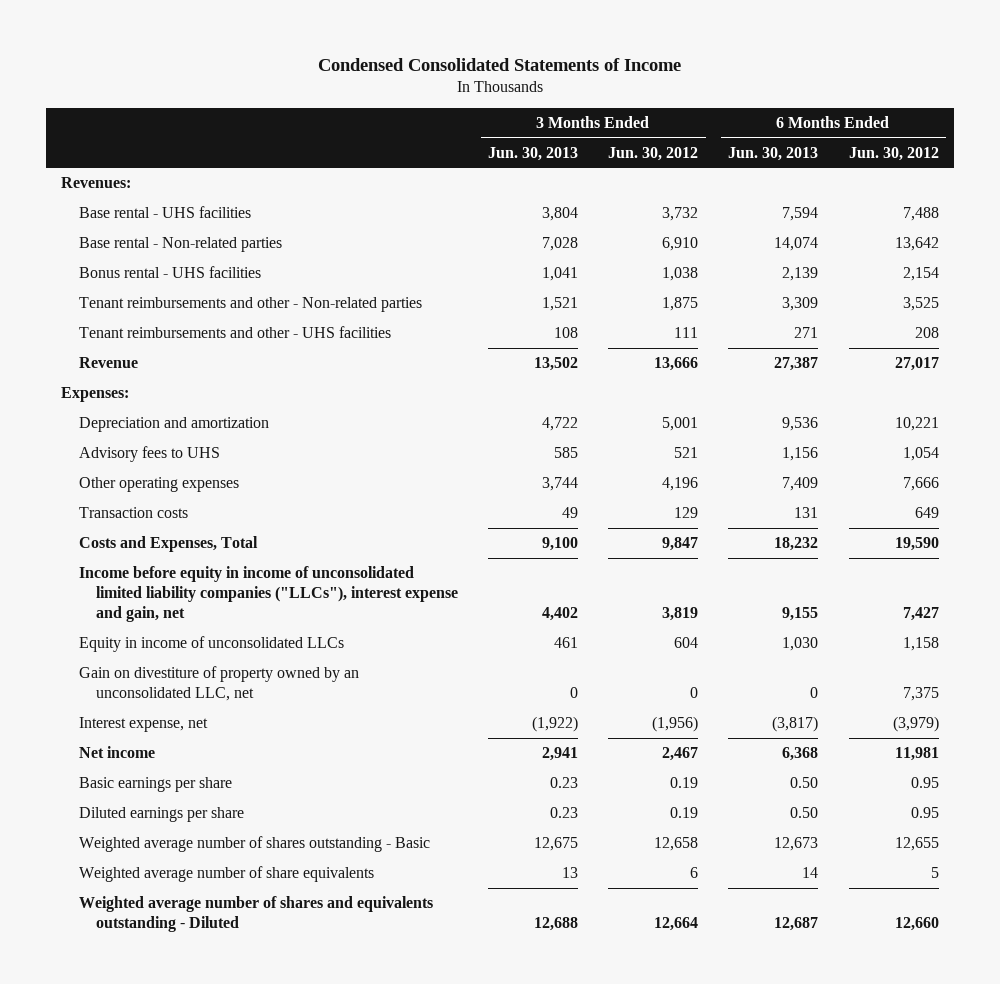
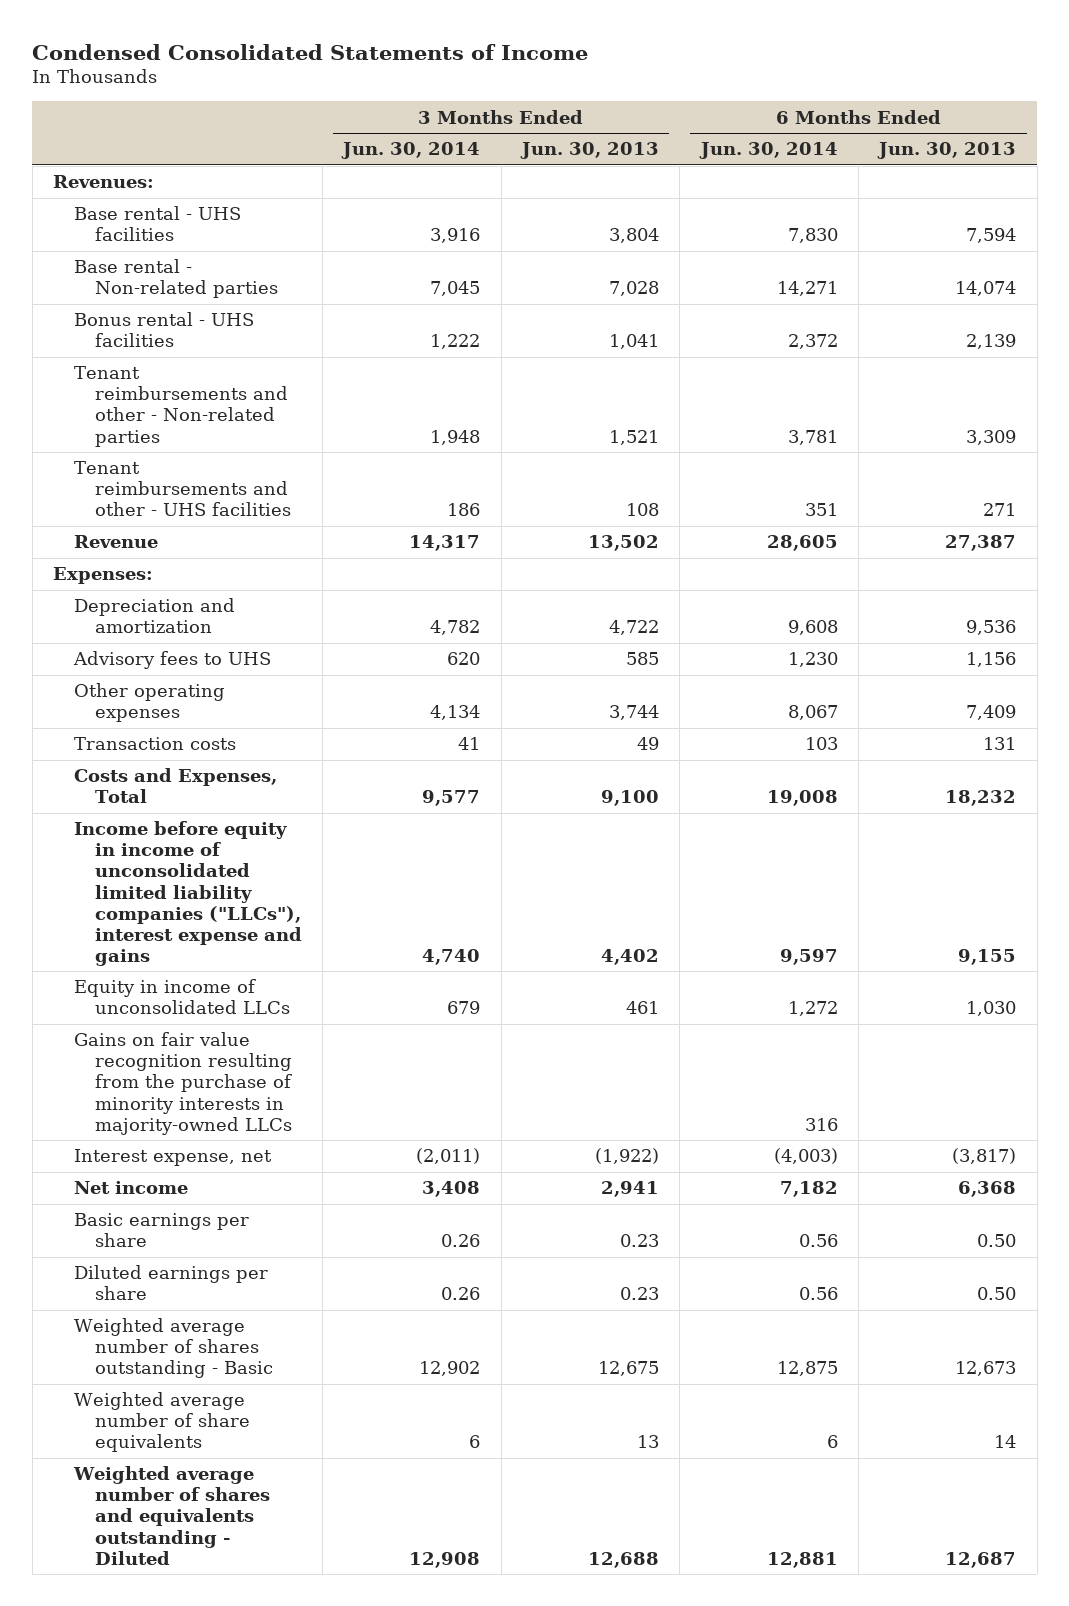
[608,146,699,161] Jun. 30, 2012 -> none
[848,146,939,161] Jun. 30, 2012 -> none
none -> [341,142,481,160] Jun. 30, 2014
none -> [698,142,838,160] Jun. 30, 2014
[78,566,458,623] Income before equity in income of unconsolidated limited liability companies ("LLCs"), interest expense and gain, net -> [73,821,302,966] Income before equity in income of unconsolidated limited liability companies ("LLCs"), interest expense and gains
[78,666,359,702] Gain on divestiture of property owned by an unconsolidated LLC, net -> none
none -> [73,1032,292,1135] Gains on fair value recognition resulting from the purchase of minority interests in majority-owned LLCs

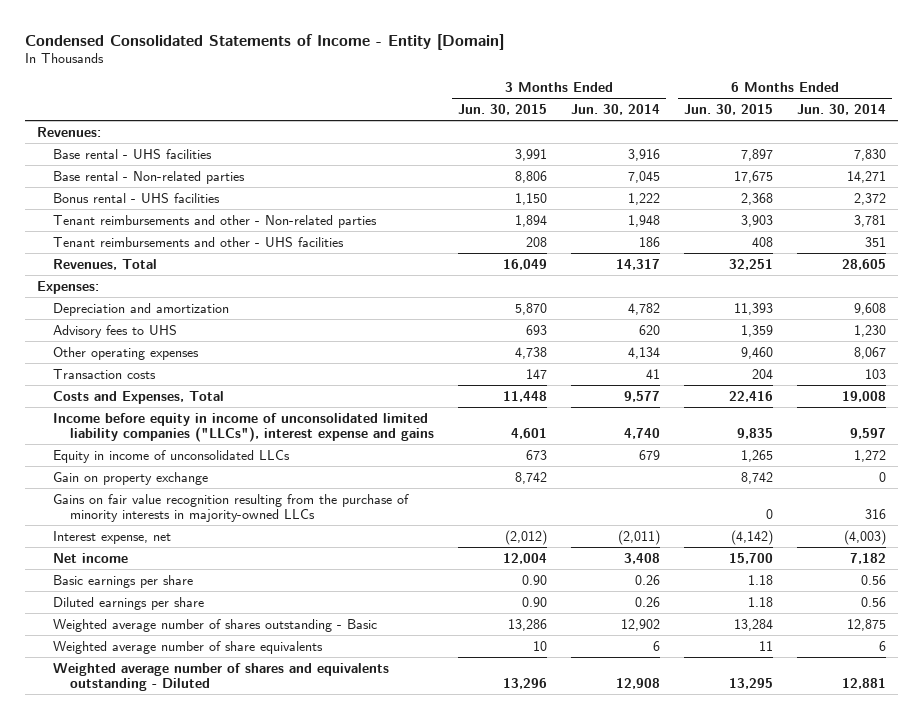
[32,43,589,60] Condensed Consolidated Statements of Income -> [24,33,504,50] Condensed Consolidated Statements of Income - Entity [Domain]
[520,142,660,160] Jun. 30, 2013 -> none
[877,142,1017,160] Jun. 30, 2013 -> none
none -> [457,104,547,116] Jun. 30, 2015
none -> [683,104,773,116] Jun. 30, 2015
[73,535,158,549] Revenue -> [53,258,158,270] Revenues, Total
none -> [53,471,209,485] Gain on property exchange

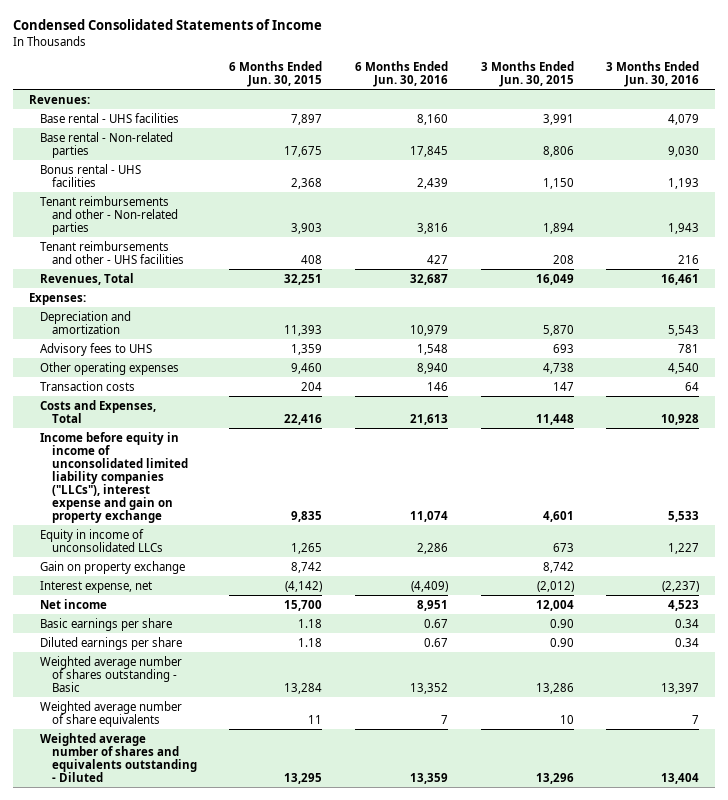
[24,33,504,50] Condensed Consolidated Statements of Income - Entity [Domain] -> [12,19,322,31] Condensed Consolidated Statements of Income
[570,104,660,116] Jun. 30, 2014 -> none
[796,104,886,116] Jun. 30, 2014 -> none
none -> [354,60,448,87] 6 Months Ended Jun. 30, 2016
none -> [606,60,700,87] 3 Months Ended Jun. 30, 2016
[53,412,434,443] Income before equity in income of unconsolidated limited liability companies ("LLCs"), interest expense and gains -> [40,431,188,523] Income before equity in income of unconsolidated limited liability companies ("LLCs"), interest expense and gain on property exchange
[53,493,410,523] Gains on fair value recognition resulting from the purchase of minority interests in majority-owned LLCs -> none

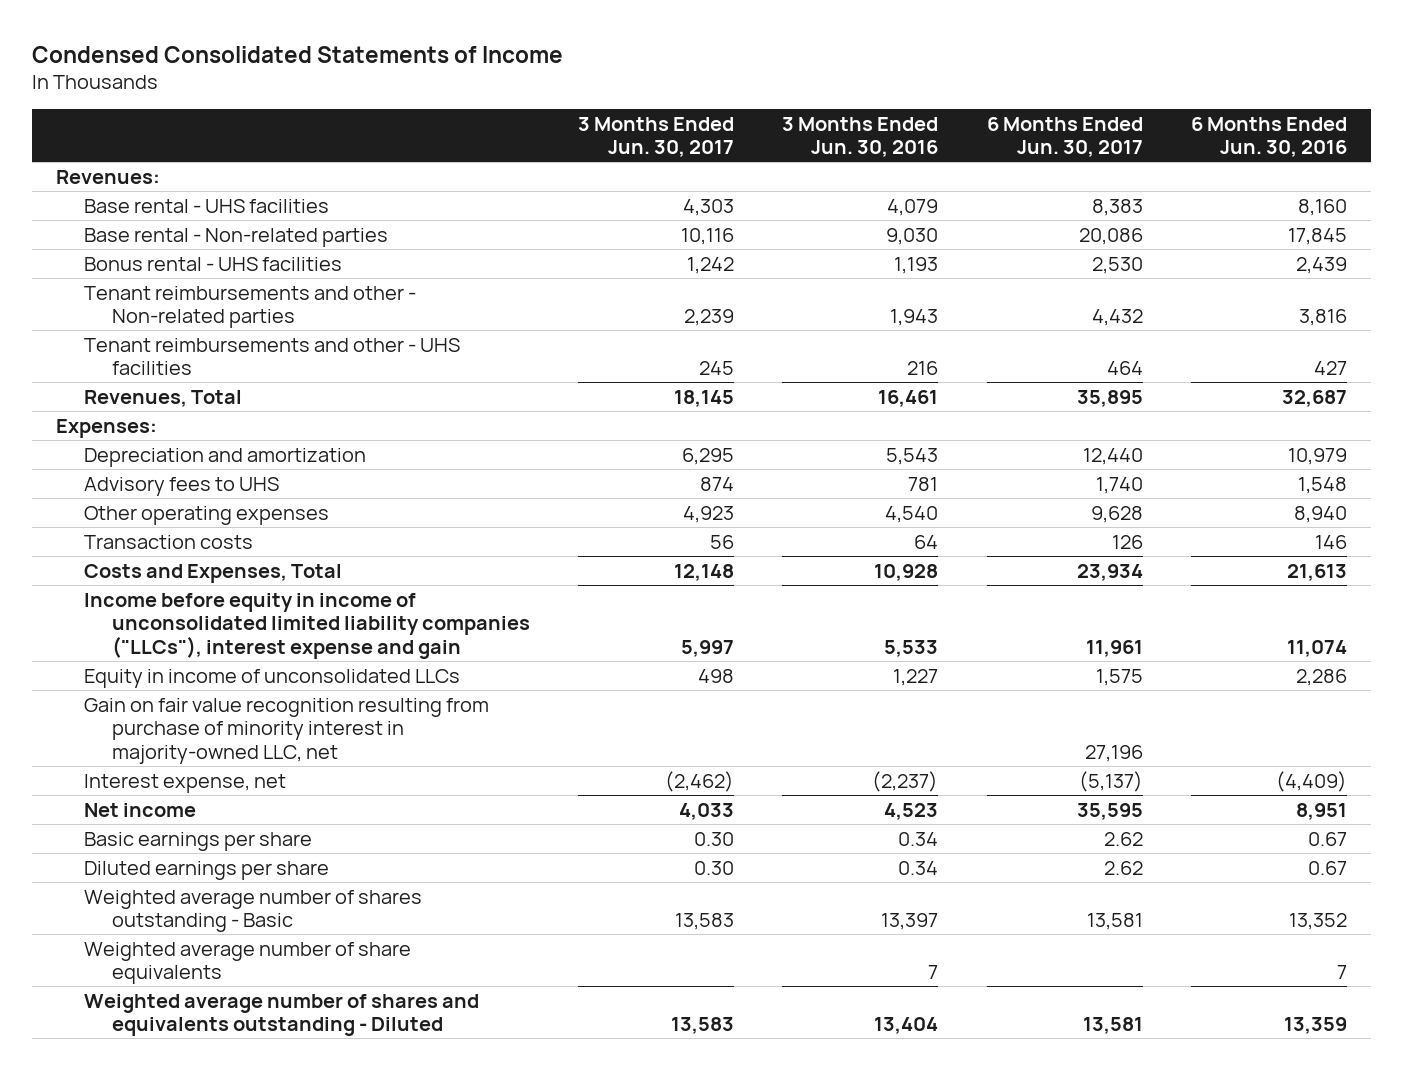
[229,60,323,87] 6 Months Ended Jun. 30, 2015 -> none
[480,60,574,87] 3 Months Ended Jun. 30, 2015 -> none
none -> [577,116,734,158] 3 Months Ended Jun. 30, 2017
none -> [986,116,1143,158] 6 Months Ended Jun. 30, 2017
[40,431,188,523] Income before equity in income of unconsolidated limited liability companies ("LLCs"), interest expense and gain on property exchange -> [83,592,530,659] Income before equity in income of unconsolidated limited liability companies ("LLCs"), interest expense and gain
[40,560,186,574] Gain on property exchange -> none
none -> [83,697,489,764] Gain on fair value recognition resulting from purchase of minority interest in majority-owned LLC, net

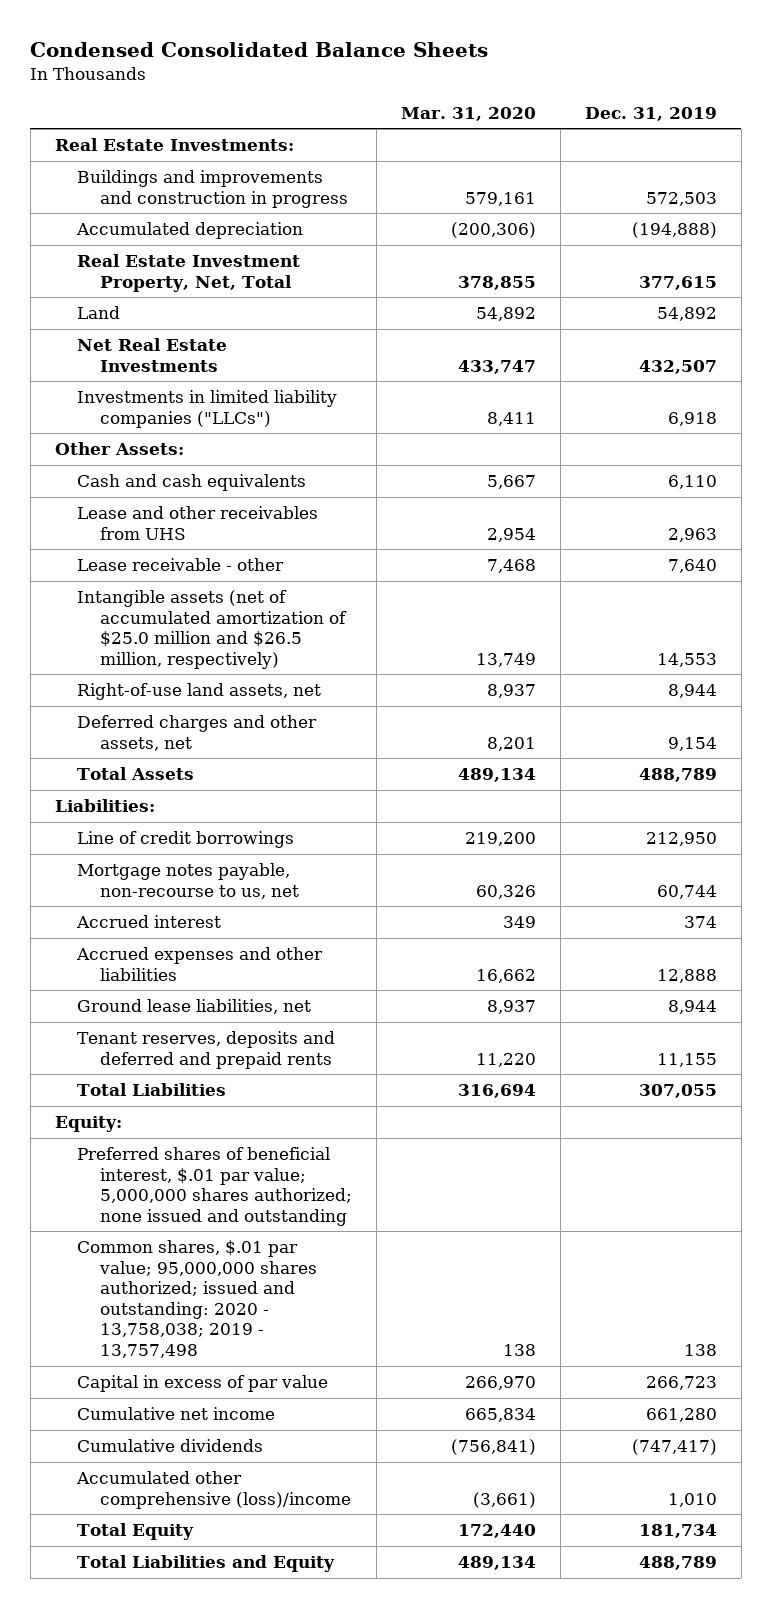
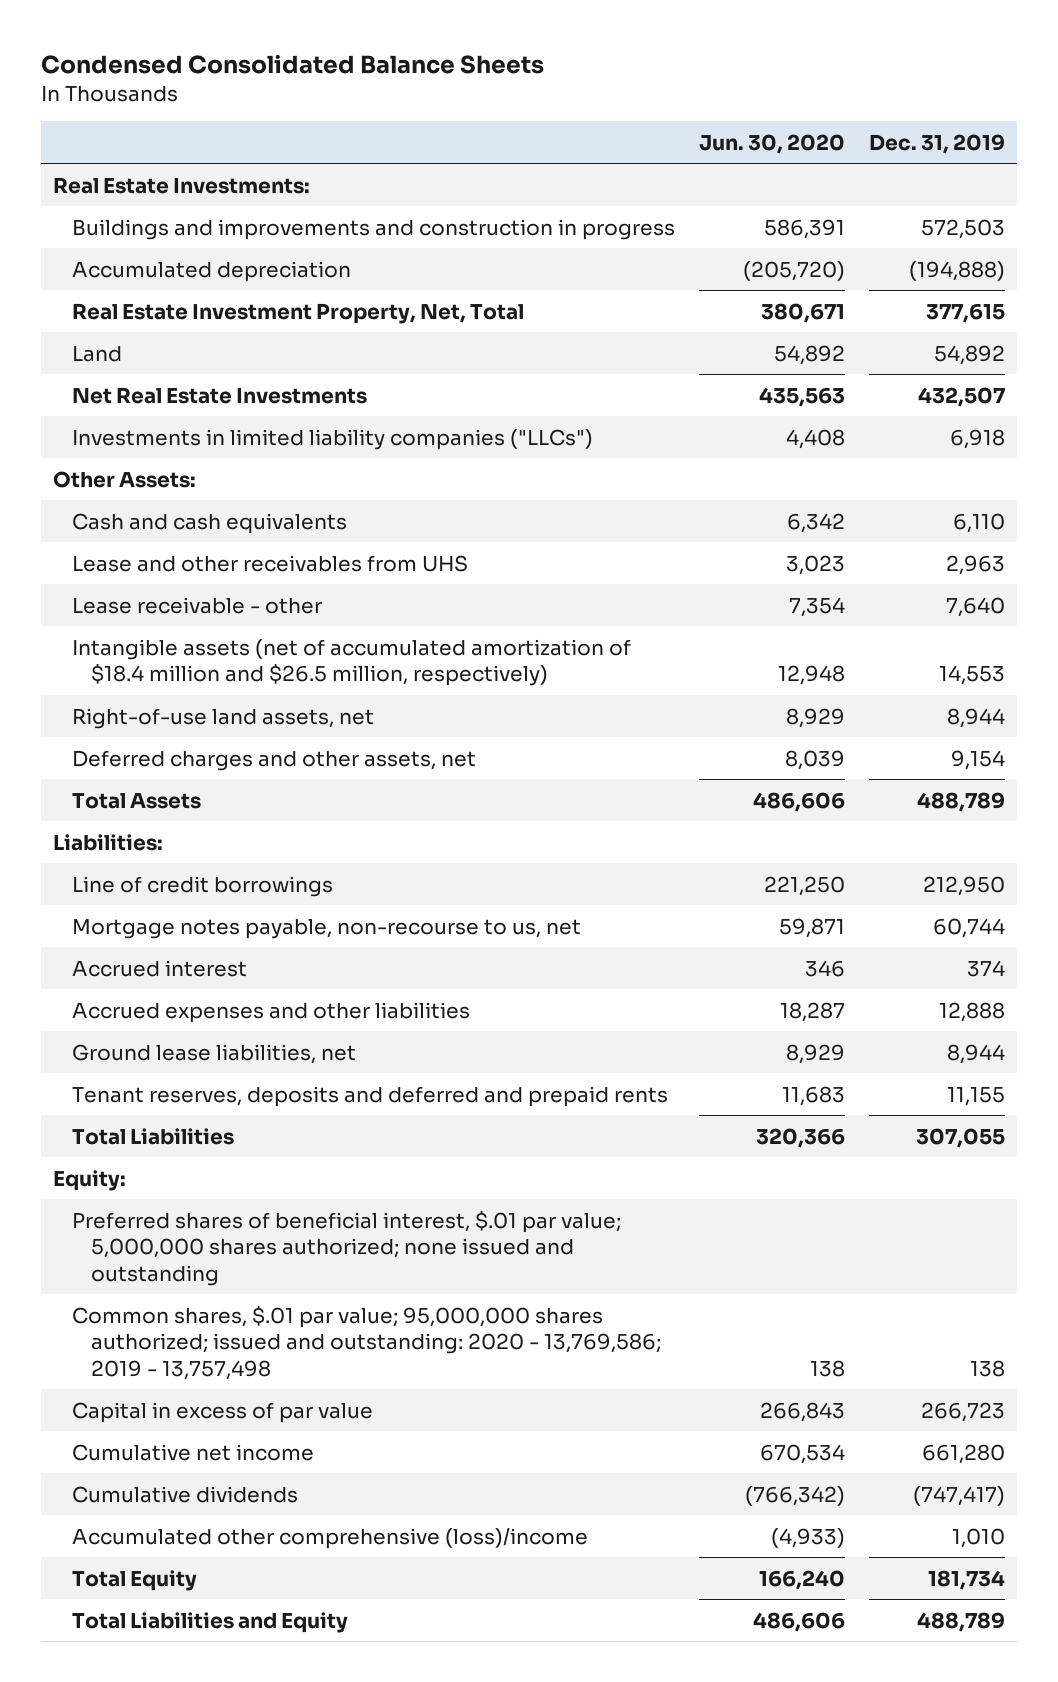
[400,106,536,121] Mar. 31, 2020 -> none
none -> [698,133,845,154] Jun. 30, 2020
[77,589,347,669] Intangible assets (net of accumulated amortization of $25.0 million and $26.5 million, respectively) -> [72,638,632,687] Intangible assets (net of accumulated amortization of $18.4 million and $26.5 million, respectively)
[77,1239,317,1359] Common shares, $.01 par value; 95,000,000 shares authorized; issued and outstanding: 2020 - 13,758,038; 2019 - 13,757,498 -> [72,1305,661,1380] Common shares, $.01 par value; 95,000,000 shares authorized; issued and outstanding: 2020 - 13,769,586; 2019 - 13,757,498

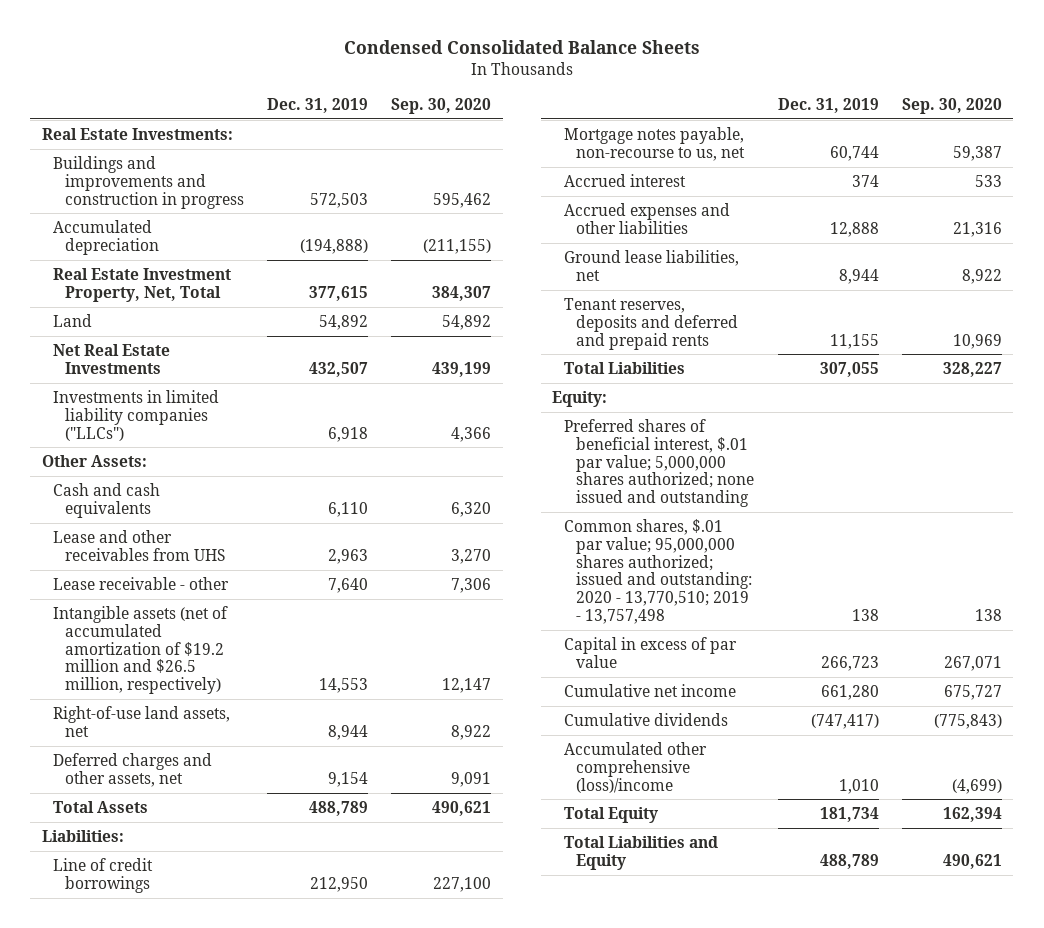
[698,133,845,154] Jun. 30, 2020 -> none
none -> [391,97,492,114] Sep. 30, 2020
[72,638,632,687] Intangible assets (net of accumulated amortization of $18.4 million and $26.5 million, respectively) -> [53,605,229,695] Intangible assets (net of accumulated amortization of $19.2 million and $26.5 million, respectively)
[72,1305,661,1380] Common shares, $.01 par value; 95,000,000 shares authorized; issued and outstanding: 2020 - 13,769,586; 2019 - 13,757,498 -> [564,518,752,625] Common shares, $.01 par value; 95,000,000 shares authorized; issued and outstanding: 2020 - 13,770,510; 2019 - 13,757,498

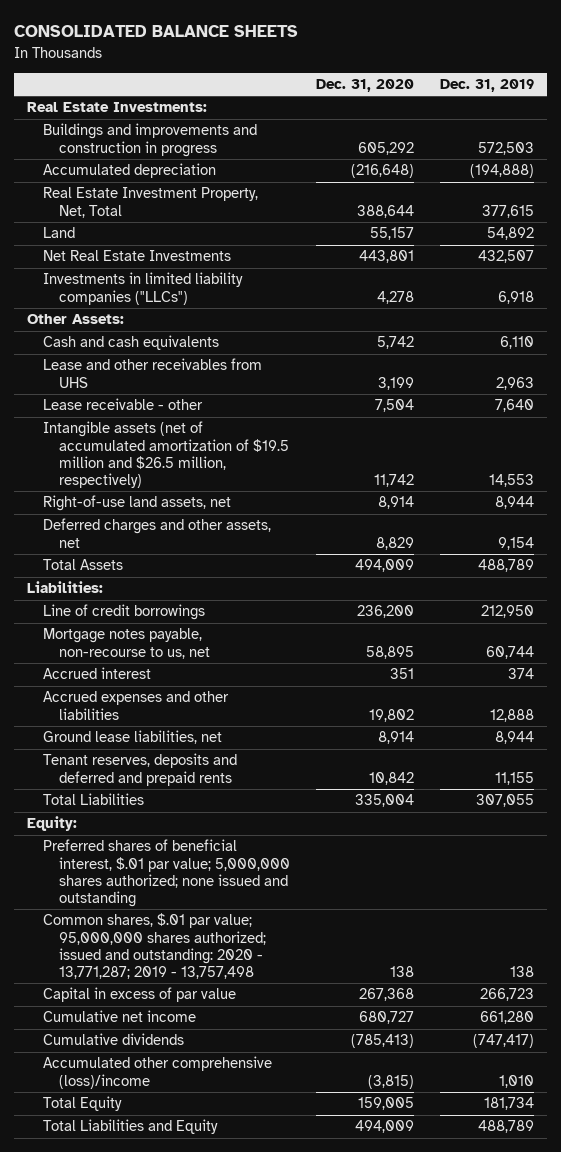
[343,39,700,54] Condensed Consolidated Balance Sheets -> [14,25,299,38] CONSOLIDATED BALANCE SHEETS
[391,97,492,114] Sep. 30, 2020 -> none
none -> [315,78,414,92] Dec. 31, 2020
[53,605,229,695] Intangible assets (net of accumulated amortization of $19.2 million and $26.5 million, respectively) -> [43,421,289,489] Intangible assets (net of accumulated amortization of $19.5 million and $26.5 million, respectively)
[564,518,752,625] Common shares, $.01 par value; 95,000,000 shares authorized; issued and outstanding: 2020 - 13,770,510; 2019 - 13,757,498 -> [43,913,266,980] Common shares, $.01 par value; 95,000,000 shares authorized; issued and outstanding: 2020 - 13,771,287; 2019 - 13,757,498

